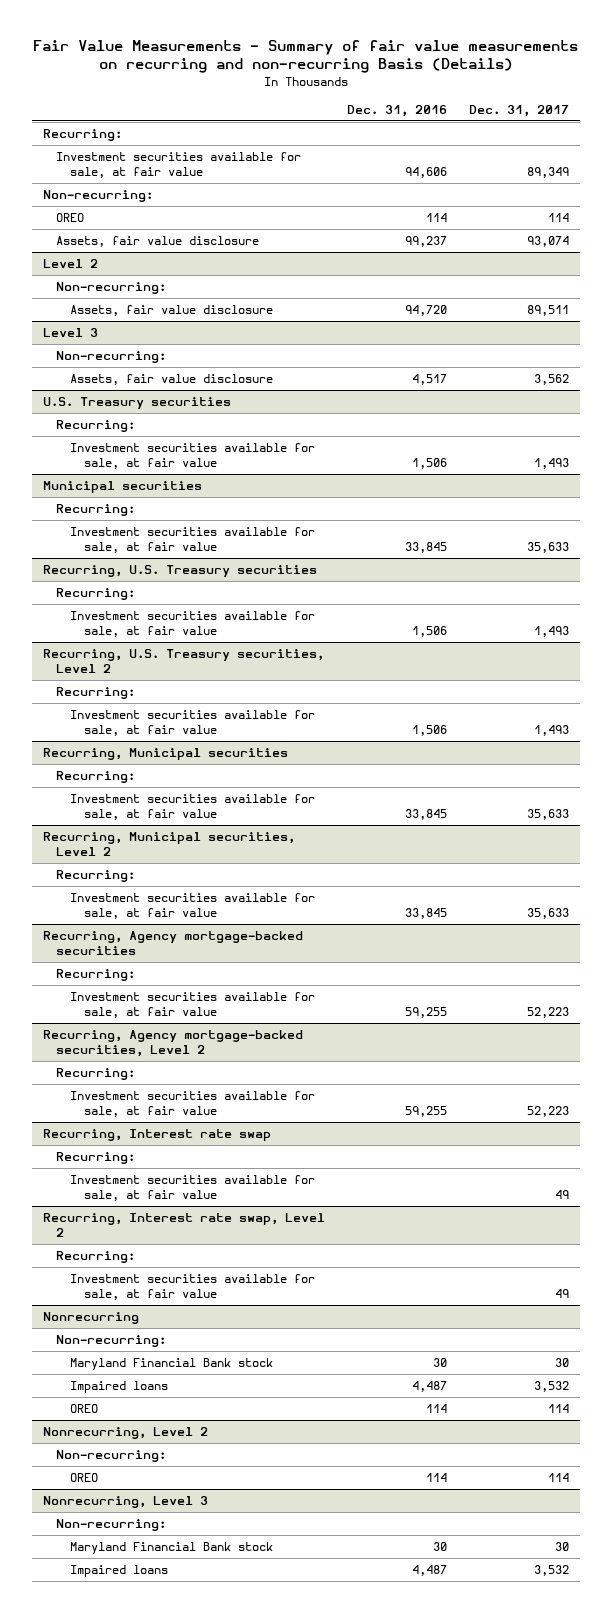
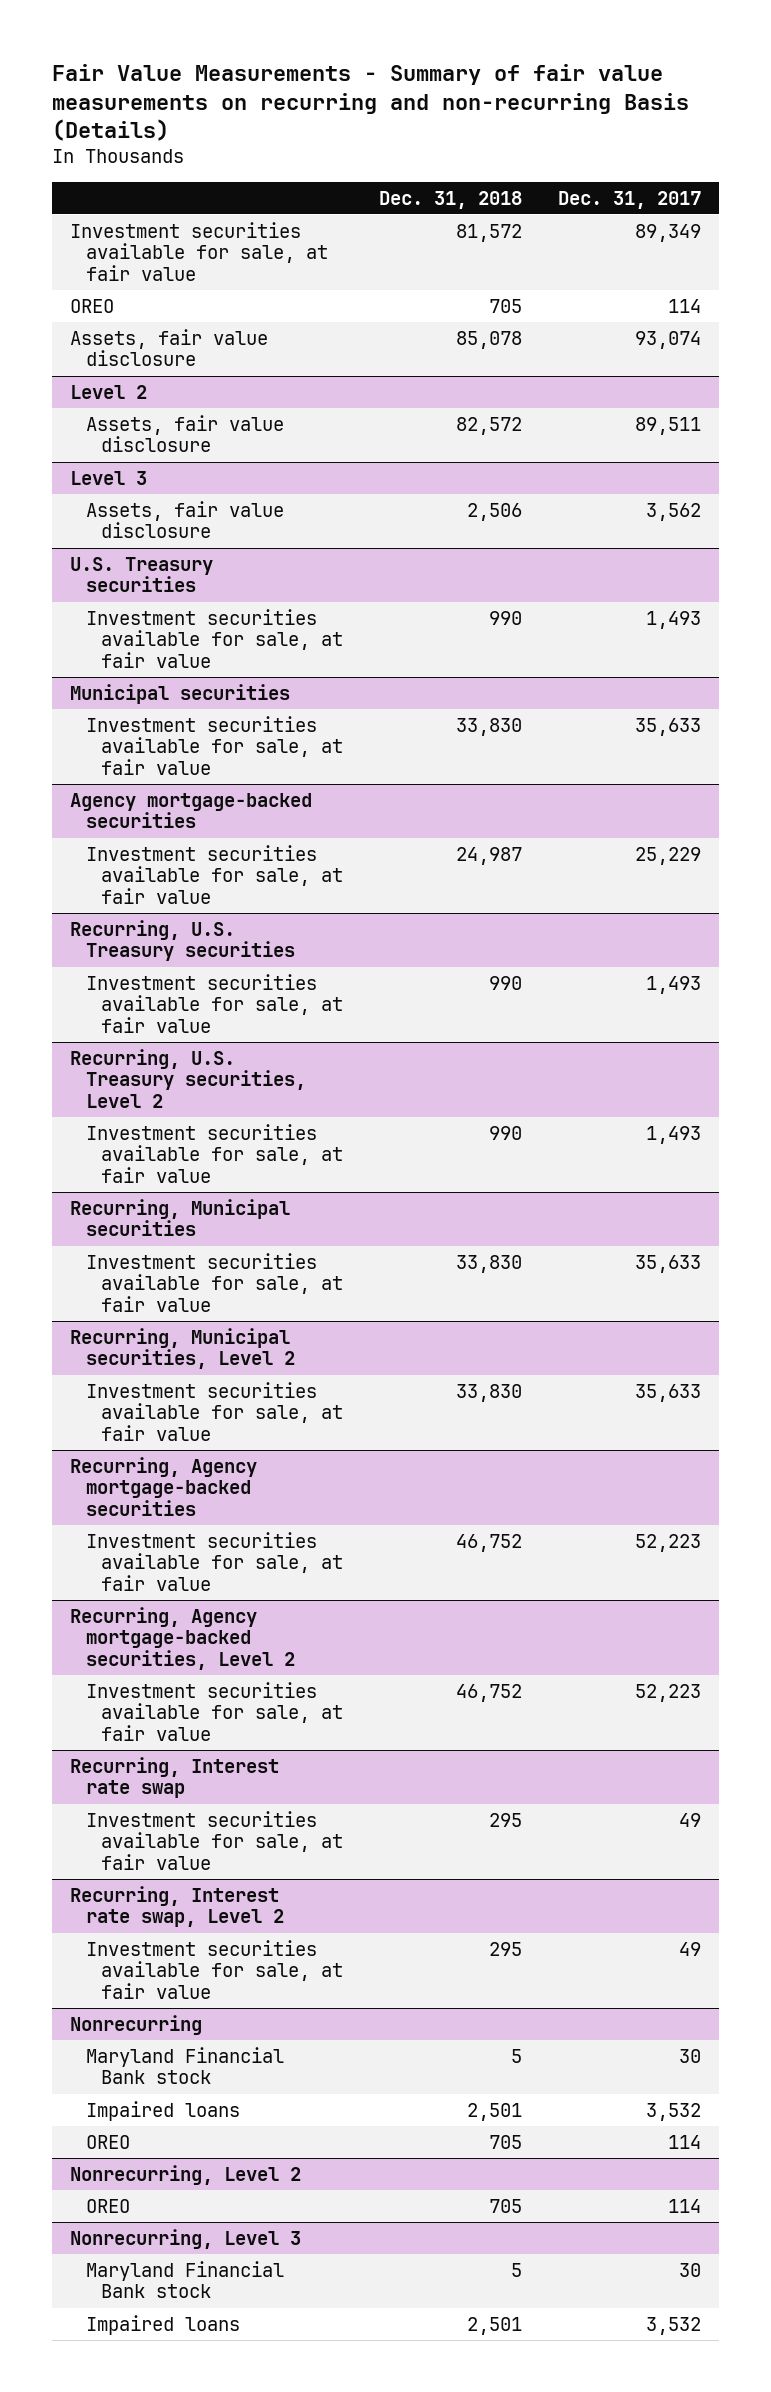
[346,104,447,117] Dec. 31, 2016 -> none
none -> [379,190,523,209] Dec. 31, 2018
[42,129,122,142] Recurring: -> none
[42,190,153,203] Non-recurring: -> none
[56,282,167,295] Non-recurring: -> none
[56,351,167,364] Non-recurring: -> none
[56,420,136,433] Recurring: -> none
[56,504,136,517] Recurring: -> none
none -> [70,792,313,829] Agency mortgage-backed securities
none -> [85,844,344,904] Investment securities available for sale, at fair value
[56,588,136,601] Recurring: -> none
[56,687,136,700] Recurring: -> none
[56,771,136,784] Recurring: -> none
[56,870,136,883] Recurring: -> none
[56,969,136,982] Recurring: -> none
[56,1068,136,1081] Recurring: -> none
[56,1152,136,1165] Recurring: -> none
[56,1251,136,1264] Recurring: -> none
[56,1335,167,1348] Non-recurring: -> none
[56,1450,167,1463] Non-recurring: -> none
[56,1519,167,1532] Non-recurring: -> none

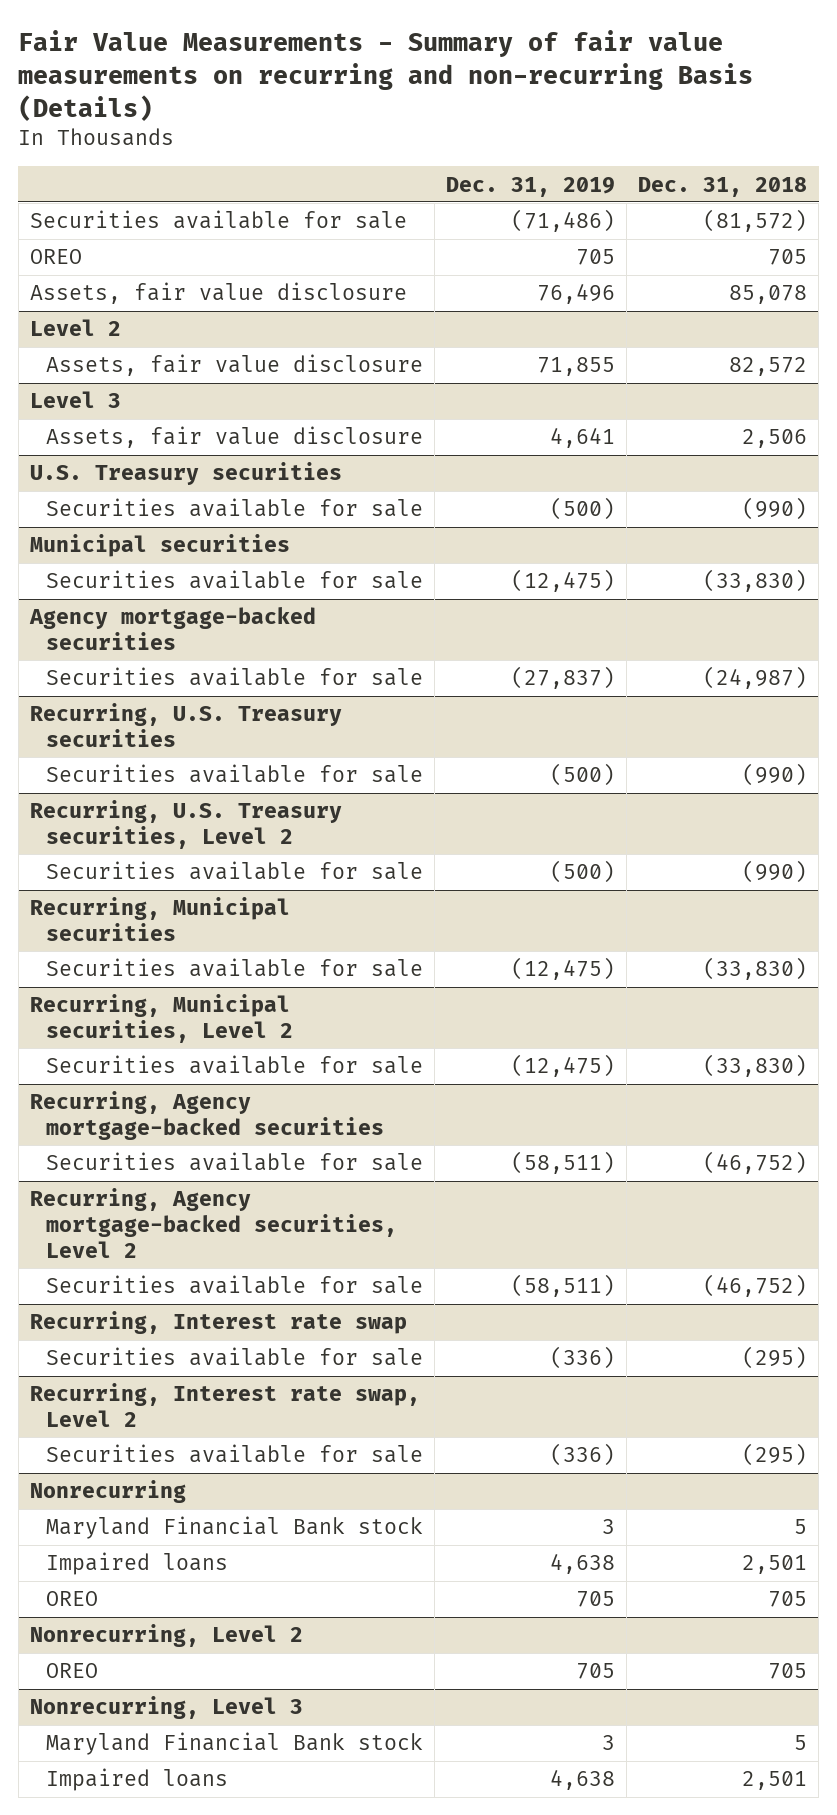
[558,190,702,209] Dec. 31, 2017 -> none
none -> [446,176,616,197] Dec. 31, 2019
[70,221,328,281] Investment securities available for sale, at fair value -> [29,210,407,230] Securities available for sale
[456,223,523,242] 81,572 -> [703,209,808,233] (81,572)
[85,608,344,668] Investment securities available for sale, at fair value -> [46,498,424,518] Securities available for sale
[489,610,523,625] 990 -> [742,497,808,521] (990)
[85,715,344,775] Investment securities available for sale, at fair value -> [46,570,424,590] Securities available for sale
[456,717,523,736] 33,830 -> [703,569,808,593] (33,830)
[85,844,344,904] Investment securities available for sale, at fair value -> [46,667,424,687] Securities available for sale
[456,846,523,865] 24,987 -> [703,666,808,690] (24,987)
[85,973,344,1033] Investment securities available for sale, at fair value -> [46,764,424,784] Securities available for sale
[489,975,523,990] 990 -> [742,763,808,787] (990)
[85,1123,344,1183] Investment securities available for sale, at fair value -> [46,861,424,881] Securities available for sale
[489,1125,523,1140] 990 -> [742,860,808,884] (990)
[85,1252,344,1312] Investment securities available for sale, at fair value -> [46,958,424,978] Securities available for sale
[456,1254,523,1273] 33,830 -> [703,957,808,981] (33,830)
[85,1381,344,1441] Investment securities available for sale, at fair value -> [46,1055,424,1075] Securities available for sale
[456,1383,523,1402] 33,830 -> [703,1054,808,1078] (33,830)
[85,1531,344,1591] Investment securities available for sale, at fair value -> [46,1152,424,1172] Securities available for sale
[456,1533,523,1552] 46,752 -> [703,1151,808,1175] (46,752)
[85,1681,344,1741] Investment securities available for sale, at fair value -> [46,1275,424,1295] Securities available for sale
[456,1683,523,1702] 46,752 -> [703,1274,808,1298] (46,752)
[85,1810,344,1870] Investment securities available for sale, at fair value -> [46,1347,424,1367] Securities available for sale
[489,1812,523,1827] 295 -> [742,1346,808,1370] (295)
[85,1939,344,1999] Investment securities available for sale, at fair value -> [46,1444,424,1464] Securities available for sale
[489,1941,523,1956] 295 -> [742,1443,808,1467] (295)

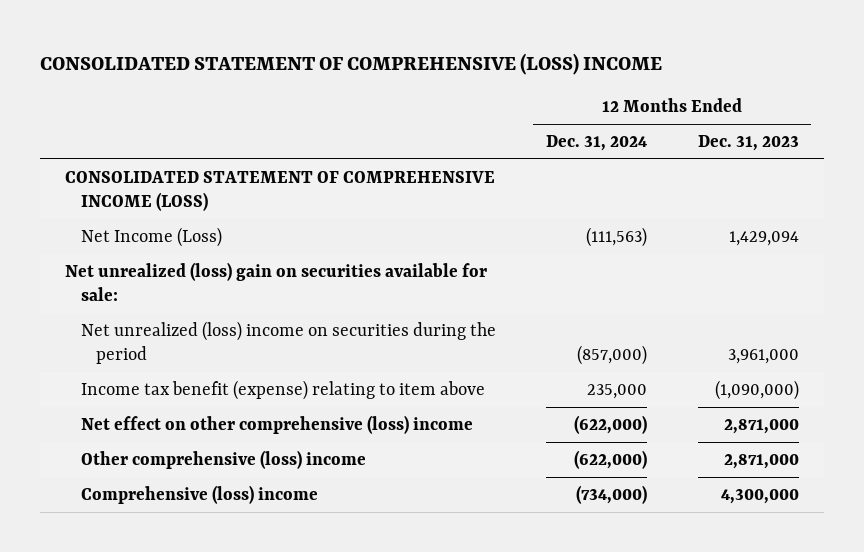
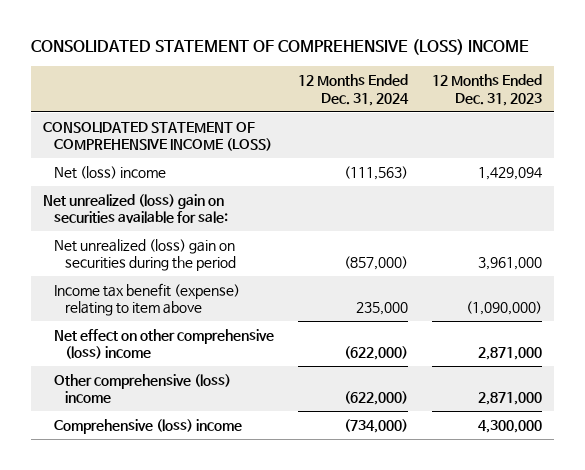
[80,226,222,247] Net Income (Loss) -> [53,166,166,180] Net (loss) income
[80,320,496,365] Net unrealized (loss) income on securities during the period -> [53,239,236,272] Net unrealized (loss) gain on securities during the period

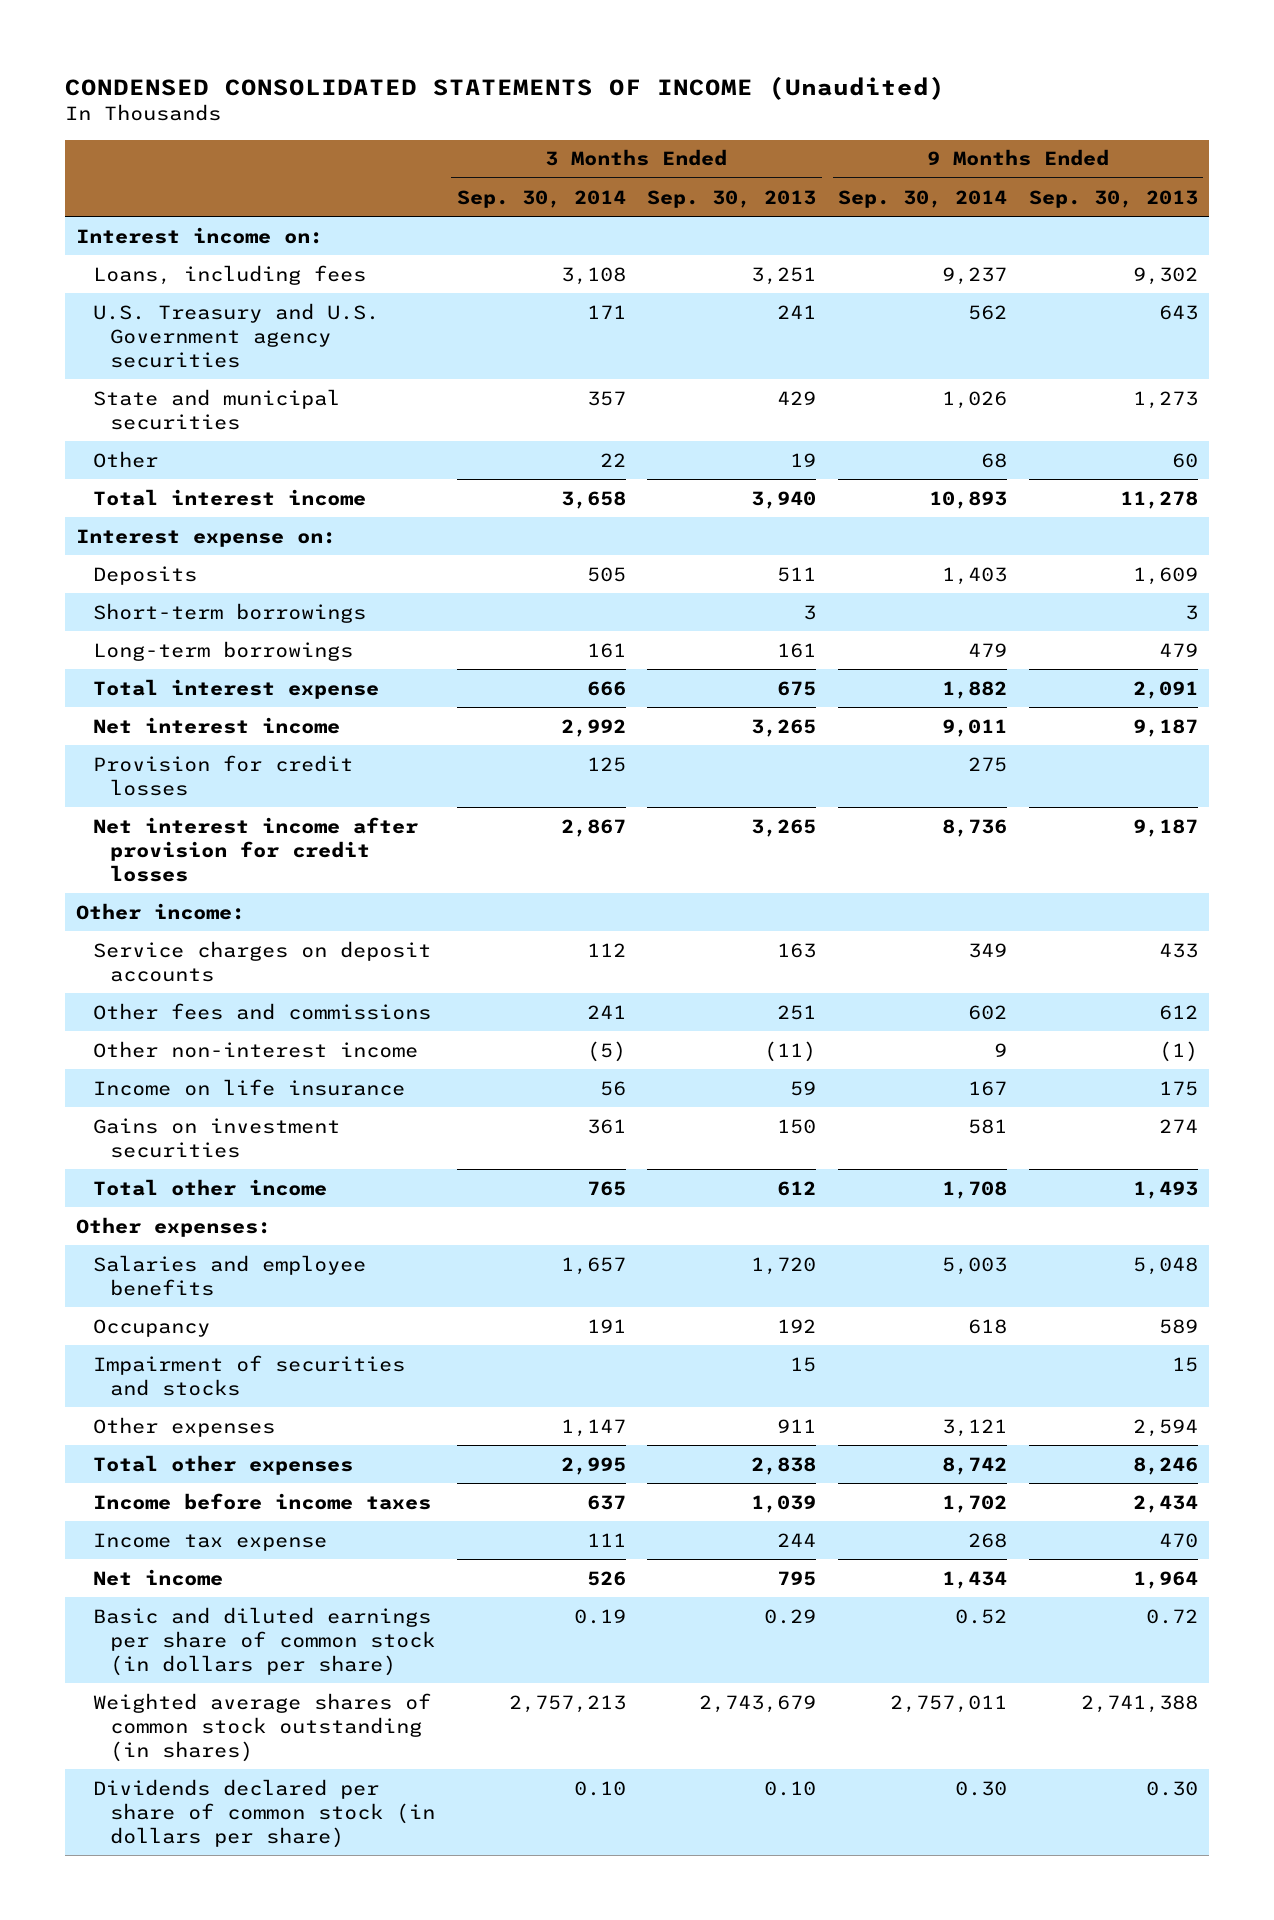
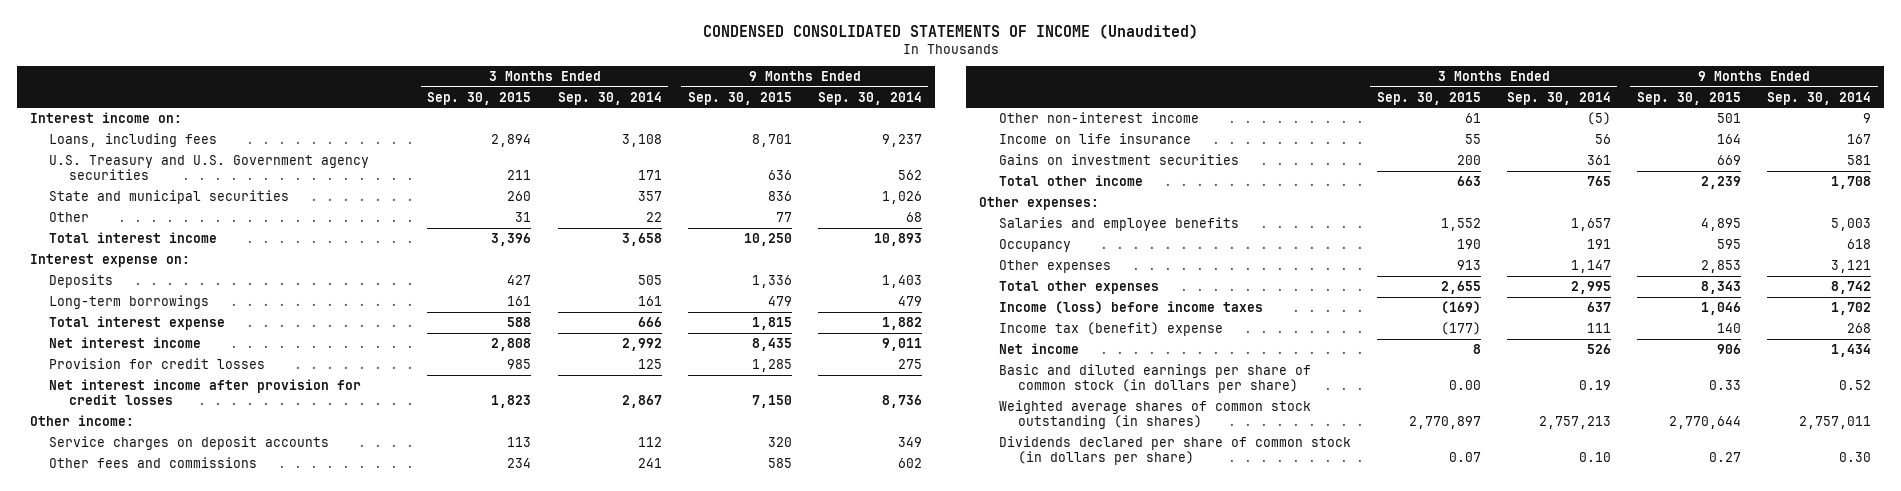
[647,189,817,208] Sep. 30, 2013 -> none
[1028,189,1198,208] Sep. 30, 2013 -> none
none -> [427,91,532,105] Sep. 30, 2015
none -> [687,91,792,105] Sep. 30, 2015
[92,602,366,623] Short-term borrowings -> none
[92,1354,405,1396] Impairment of securities and stocks -> none
[92,1492,431,1510] Income before income taxes -> [998,300,1263,314] Income (loss) before income taxes
[92,1532,327,1551] Income tax expense -> [998,321,1223,336] Income tax (benefit) expense

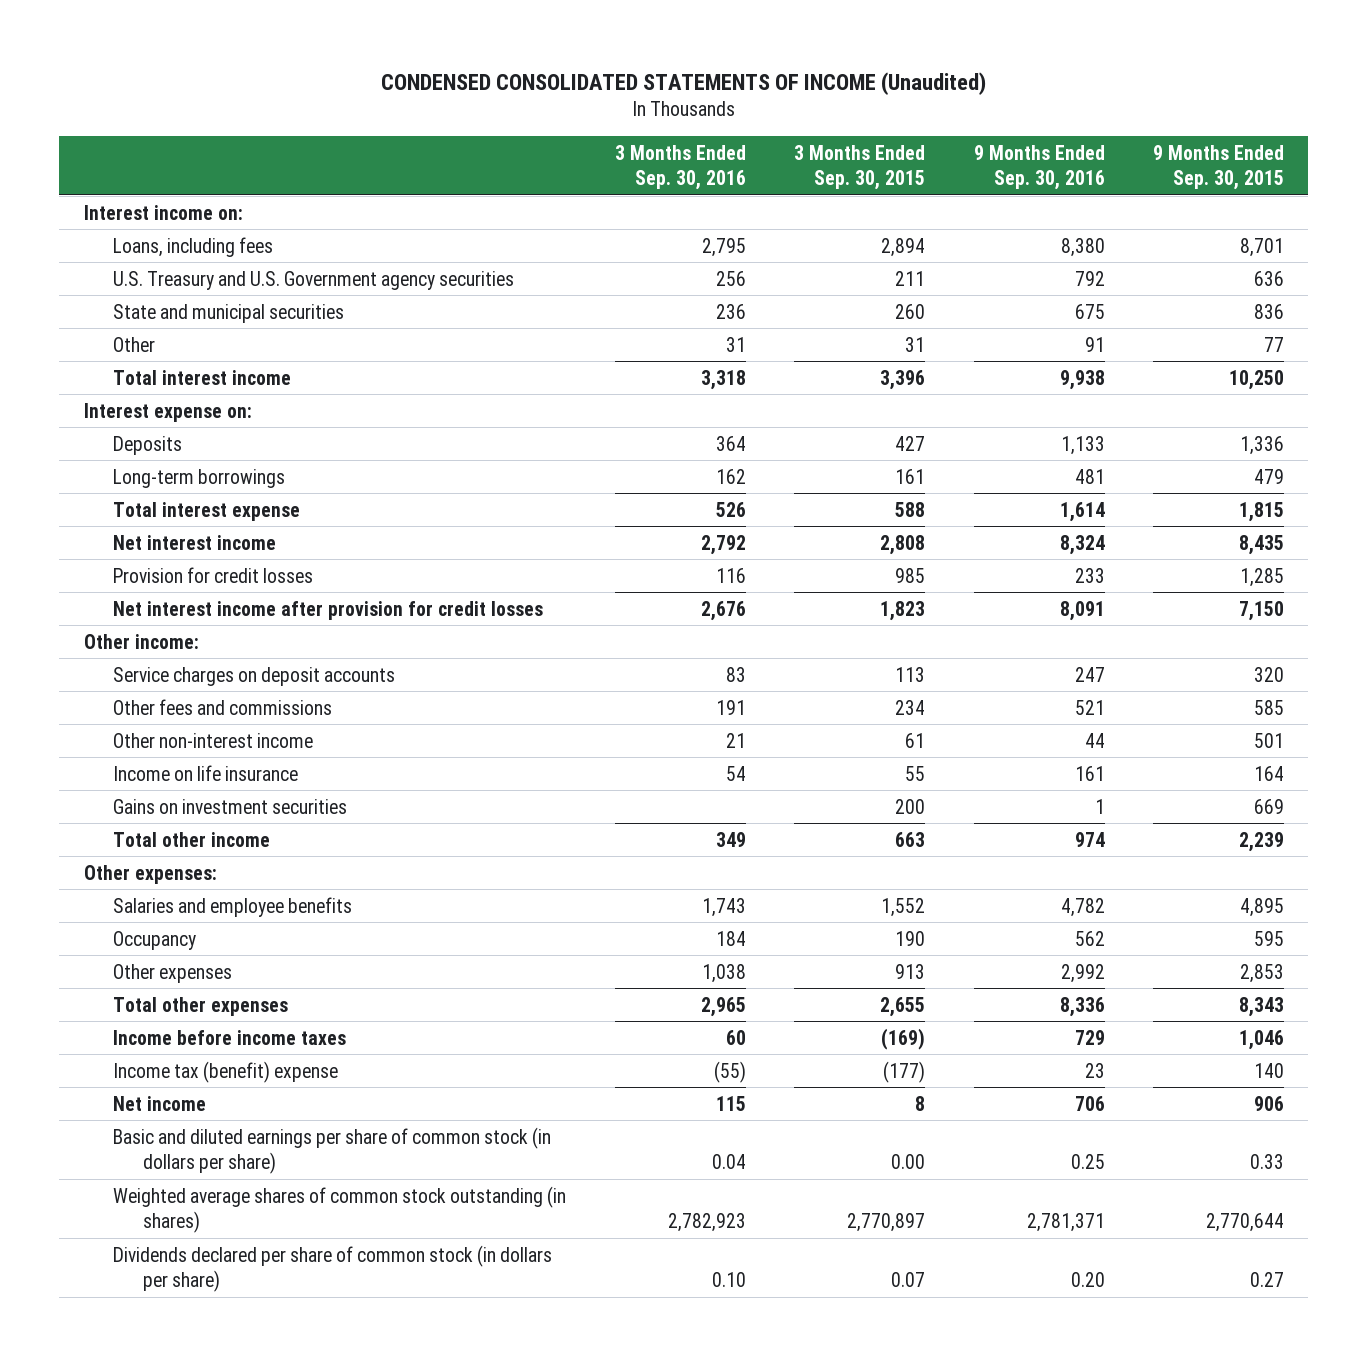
[557,91,662,105] Sep. 30, 2014 -> none
[817,91,922,105] Sep. 30, 2014 -> none
none -> [614,144,746,191] 3 Months Ended Sep. 30, 2016
none -> [973,144,1105,191] 9 Months Ended Sep. 30, 2016
[998,300,1263,314] Income (loss) before income taxes -> [113,1029,347,1045] Income before income taxes

